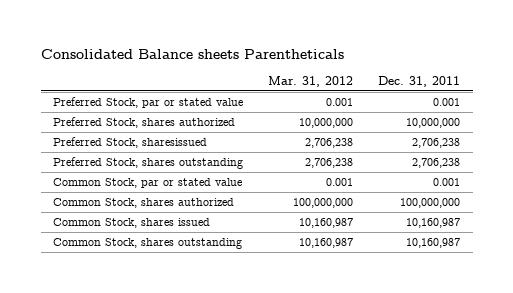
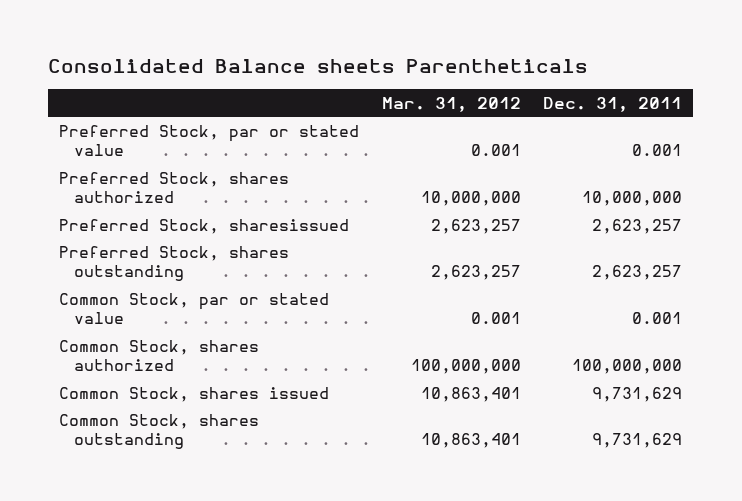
[305,138,354,149] 2,706,238 -> [430,218,521,234] 2,623,257
[412,138,461,149] 2,706,238 -> [592,218,683,234] 2,623,257
[305,158,354,169] 2,706,238 -> [430,265,521,281] 2,623,257
[412,158,461,169] 2,706,238 -> [592,265,683,281] 2,623,257
[299,218,354,229] 10,160,987 -> [420,386,521,402] 10,863,401
[406,218,461,229] 10,160,987 -> [592,386,683,402] 9,731,629
[299,238,354,249] 10,160,987 -> [420,433,521,449] 10,863,401
[406,238,461,249] 10,160,987 -> [592,433,683,449] 9,731,629

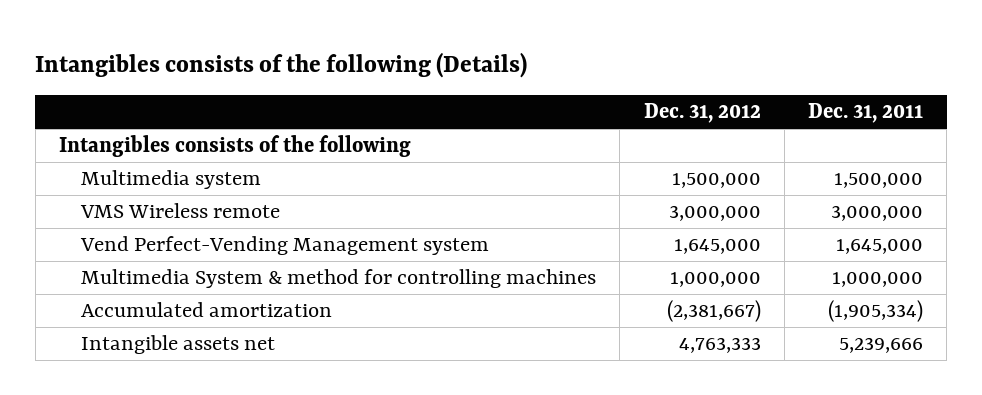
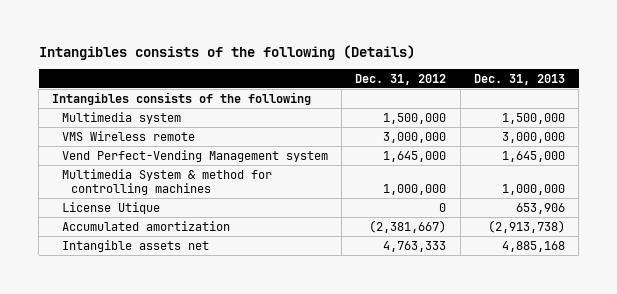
[808,103,924,124] Dec. 31, 2011 -> none
none -> [473,73,565,85] Dec. 31, 2013
none -> [61,201,160,214] License Utique

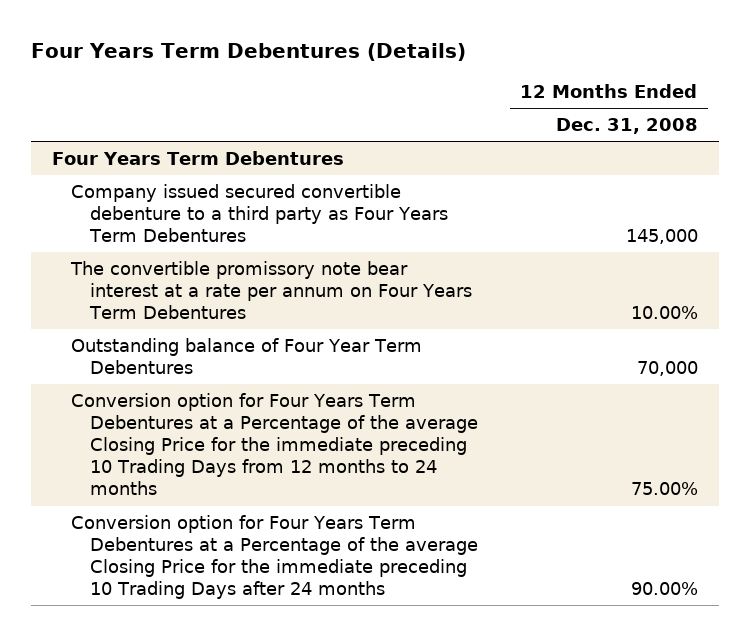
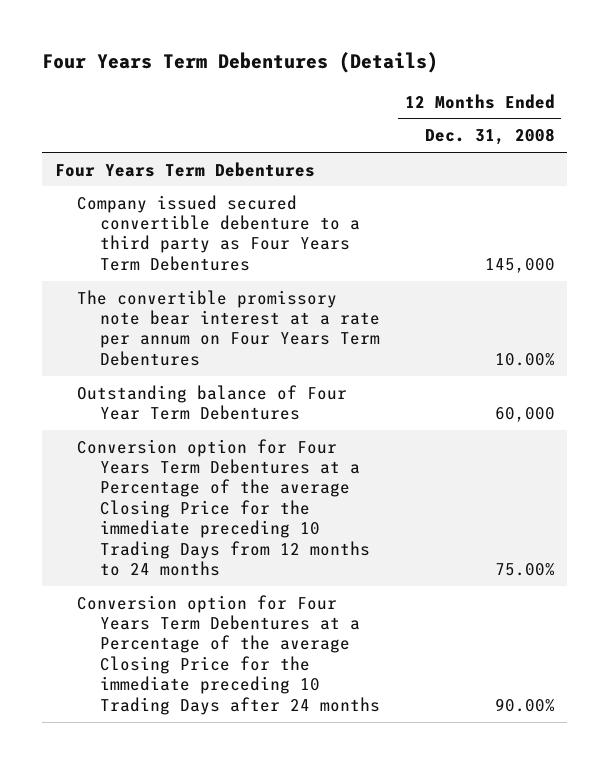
[636,361,698,377] 70,000 -> [494,407,555,423] 60,000

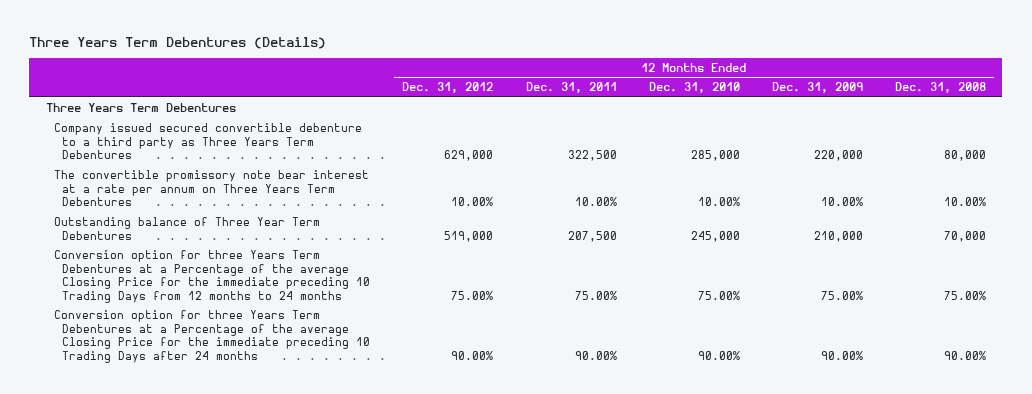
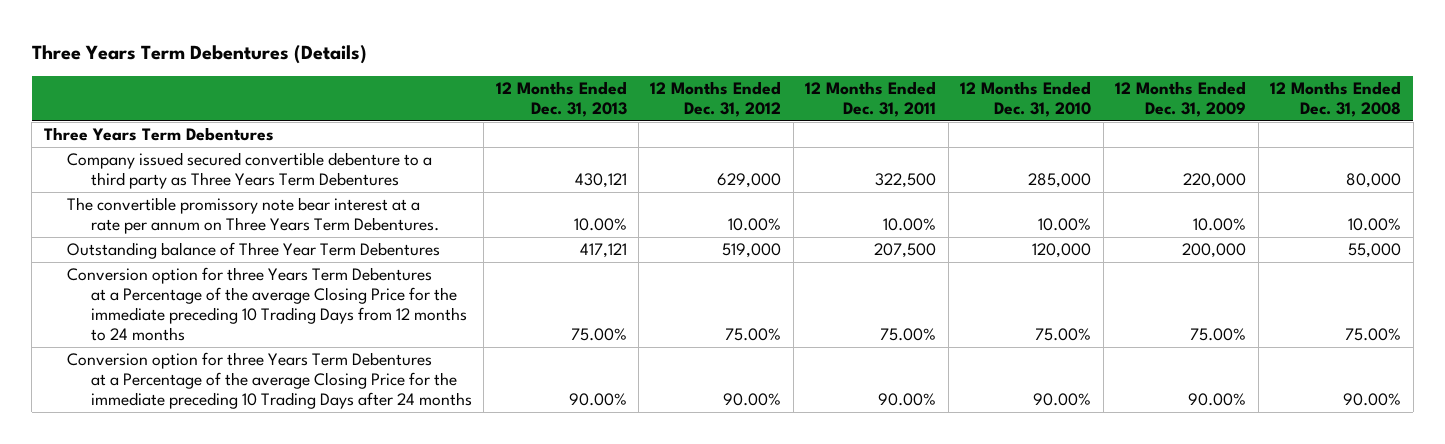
none -> [495,81,627,118] 12 Months Ended Dec. 31, 2013
[53,170,369,207] The convertible promissory note bear interest at a rate per annum on Three Years Term Debentures -> [67,197,439,235] The convertible promissory note bear interest at a rate per annum on Three Years Term Debentures.
[690,230,740,242] 245,000 -> [1032,243,1092,259] 120,000
[813,230,863,242] 210,000 -> [1182,243,1247,259] 200,000
[944,230,987,242] 70,000 -> [1348,243,1402,259] 55,000

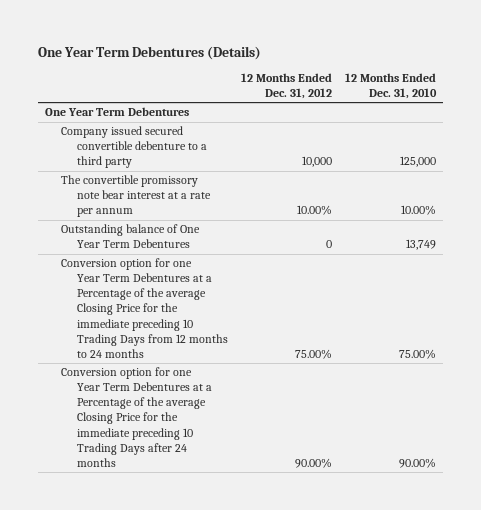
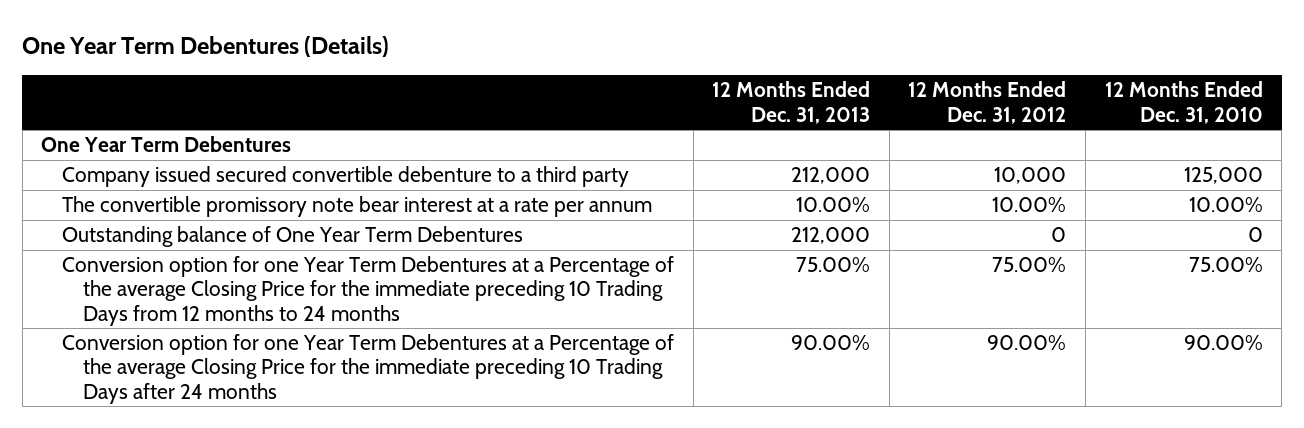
none -> [712,81,871,124] 12 Months Ended Dec. 31, 2013
[406,239,437,251] 13,749 -> [1247,227,1263,243] 0

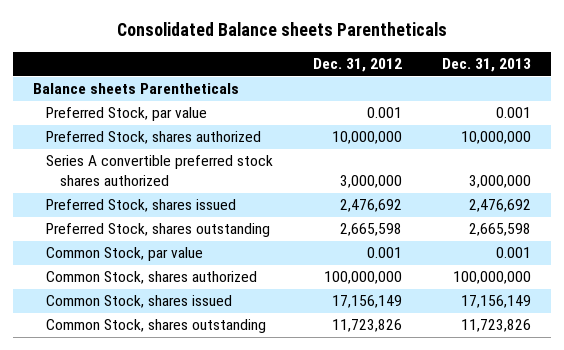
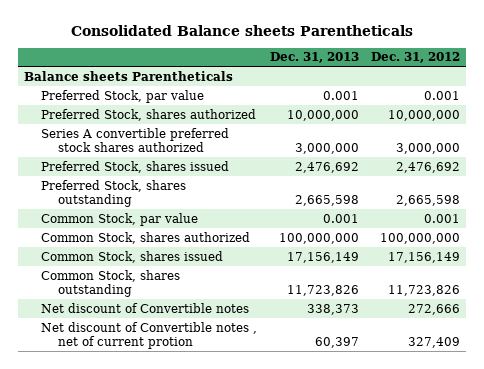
none -> [41,302,250,313] Net discount of Convertible notes
none -> [41,321,258,349] Net discount of Convertible notes , net of current protion

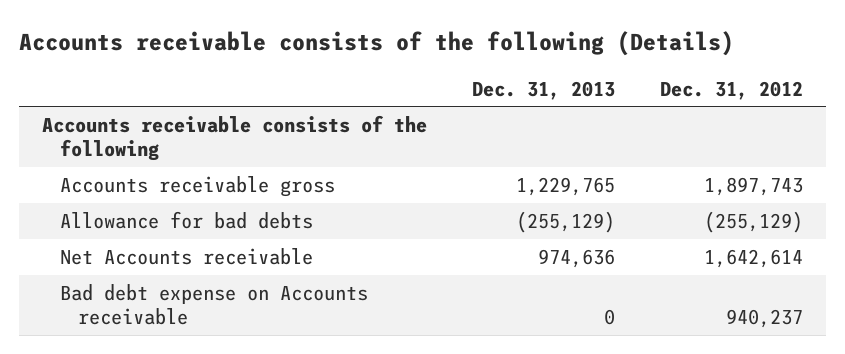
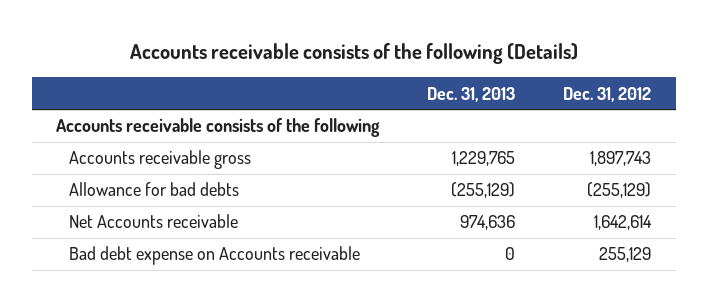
[726,309,804,329] 940,237 -> [599,247,652,263] 255,129

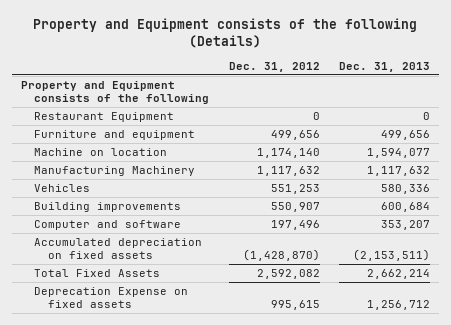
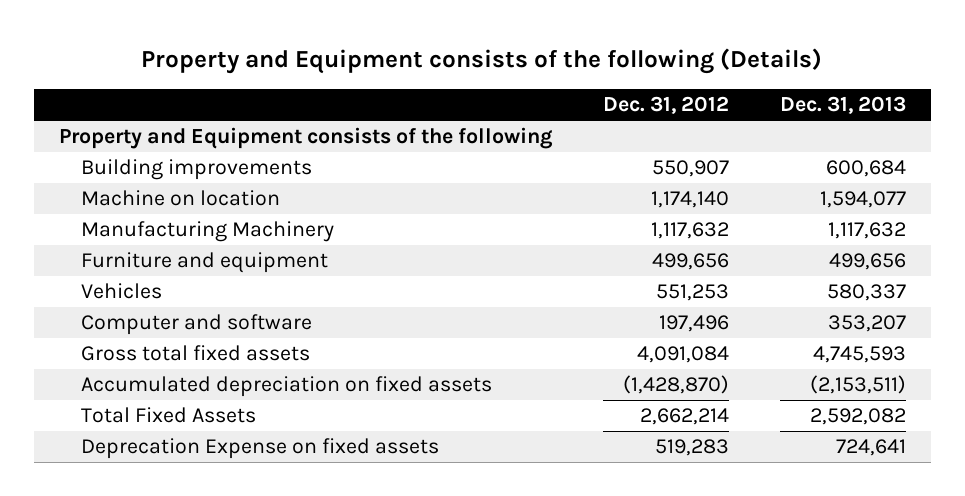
[34,112,175,123] Restaurant Equipment -> none
[34,202,182,213] Building improvements -> [81,159,313,181] Building improvements
[34,130,196,141] Furniture and equipment -> [81,252,329,274] Furniture and equipment
[380,184,430,195] 580,336 -> [826,284,906,302] 580,337
none -> [81,345,311,362] Gross total fixed assets
[256,269,320,280] 2,592,082 -> [640,408,730,426] 2,662,214
[366,269,430,280] 2,662,214 -> [809,408,906,426] 2,592,082
[270,300,320,311] 995,615 -> [655,439,730,457] 519,283
[366,300,430,311] 1,256,712 -> [835,439,906,457] 724,641

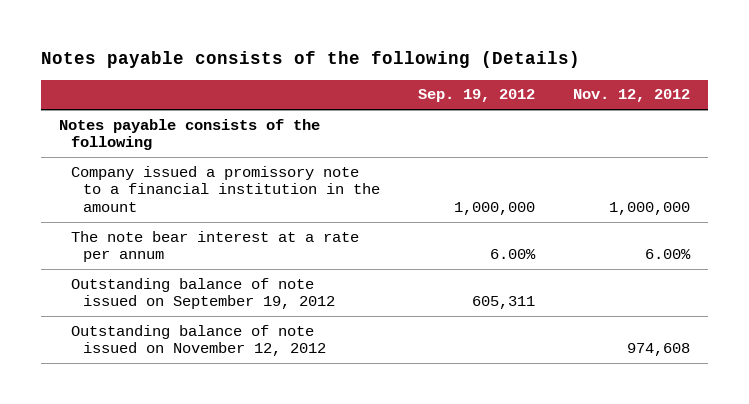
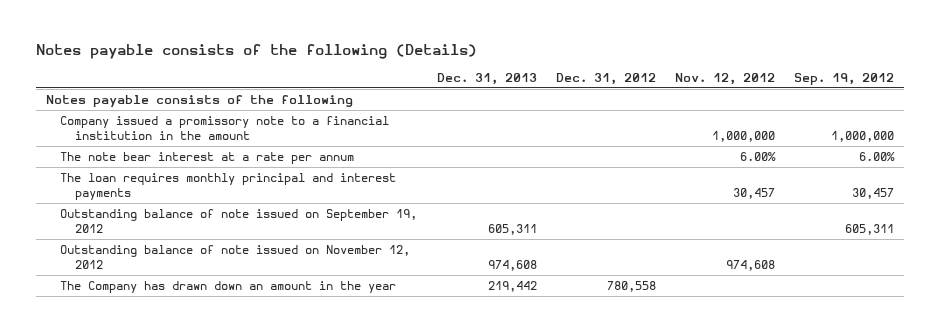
none -> [436,72,537,85] Dec. 31, 2013
none -> [555,72,656,85] Dec. 31, 2012
none -> [60,172,397,200] The loan requires monthly principal and interest payments
none -> [60,280,397,293] The Company has drawn down an amount in the year

